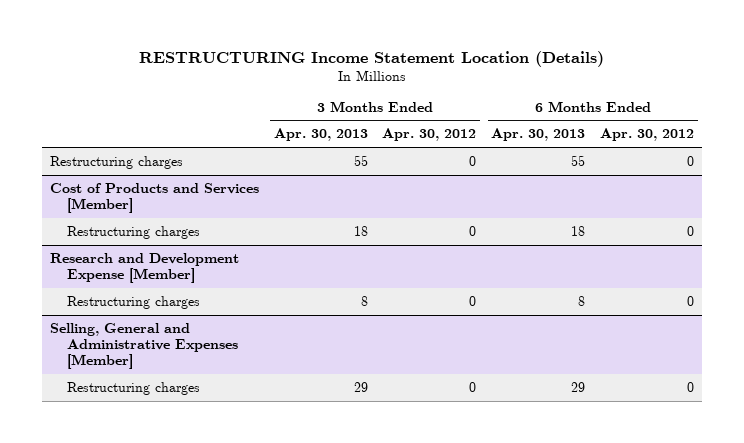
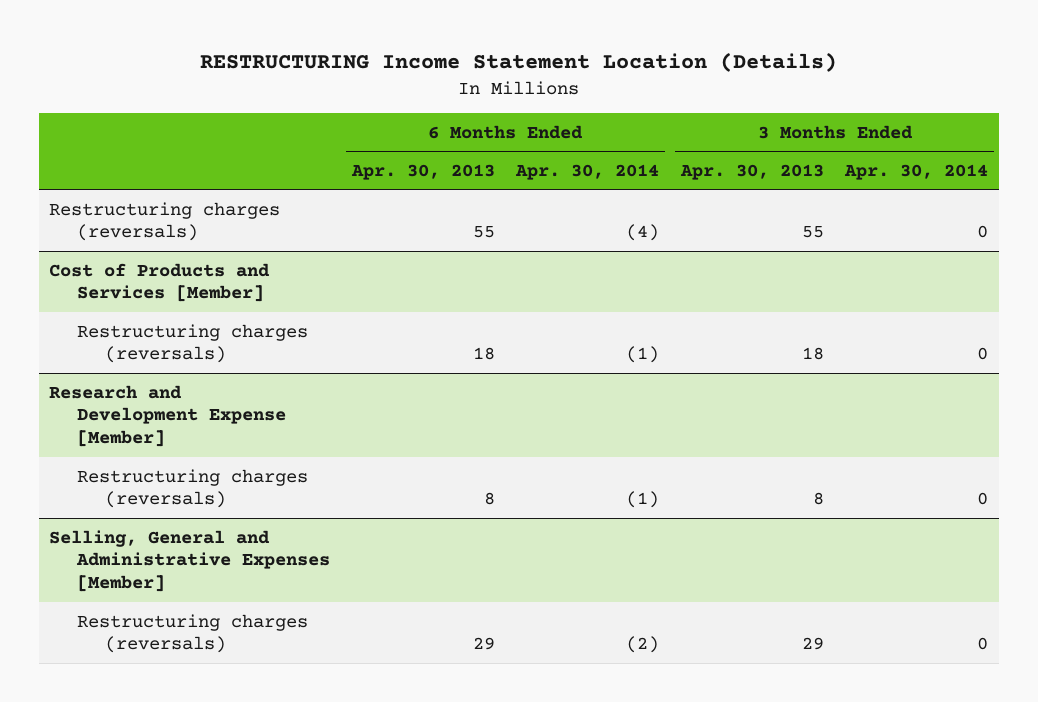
[382,128,477,142] Apr. 30, 2012 -> none
[600,128,695,142] Apr. 30, 2012 -> none
none -> [515,163,660,180] Apr. 30, 2014
none -> [844,163,989,180] Apr. 30, 2014
[49,155,183,169] Restructuring charges -> [49,201,281,242] Restructuring charges (reversals)
[66,225,200,239] Restructuring charges -> [77,323,309,364] Restructuring charges (reversals)
[66,295,200,309] Restructuring charges -> [77,468,309,509] Restructuring charges (reversals)
[66,381,200,395] Restructuring charges -> [77,613,309,654] Restructuring charges (reversals)

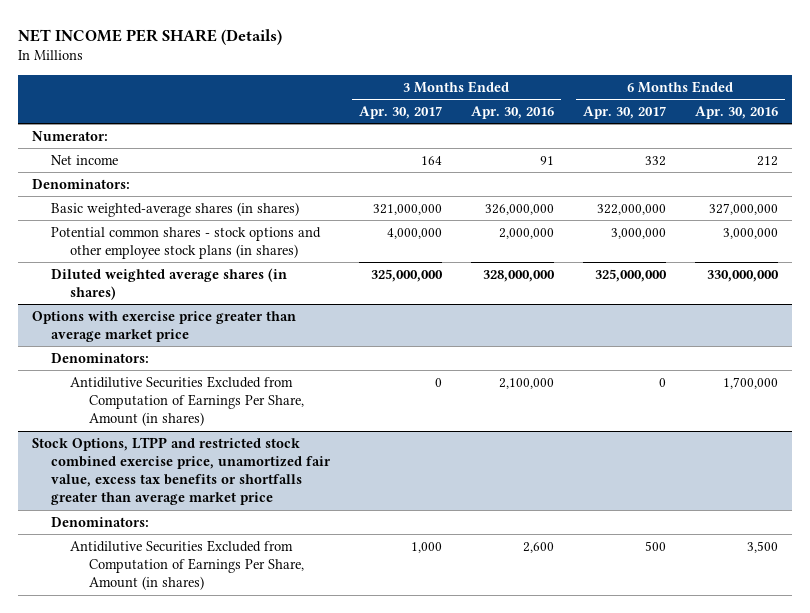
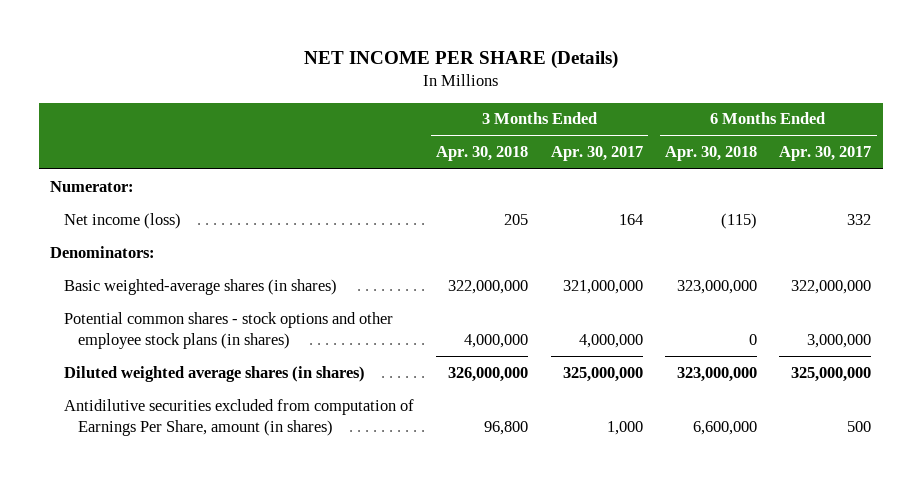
[470,105,554,119] Apr. 30, 2016 -> none
[694,105,778,119] Apr. 30, 2016 -> none
none -> [436,146,529,162] Apr. 30, 2018
none -> [665,146,758,162] Apr. 30, 2018
[51,154,119,165] Net income -> [64,212,182,229] Net income (loss)
[32,310,297,342] Options with exercise price greater than average market price -> none
[51,352,150,363] Denominators: -> none
[32,436,332,506] Stock Options, LTPP and restricted stock combined exercise price, unamortized fair value, excess tax benefits or shortfalls greater than average market price -> none
[51,516,150,527] Denominators: -> none
[69,539,304,591] Antidilutive Securities Excluded from Computation of Earnings Per Share, Amount (in shares) -> none
[69,375,304,427] Antidilutive Securities Excluded from Computation of Earnings Per Share, Amount (in shares) -> [64,398,415,436] Antidilutive securities excluded from computation of Earnings Per Share, amount (in shares)
[435,377,443,387] 0 -> [606,420,643,435] 1,000
[658,377,666,387] 0 -> [847,420,872,432] 500

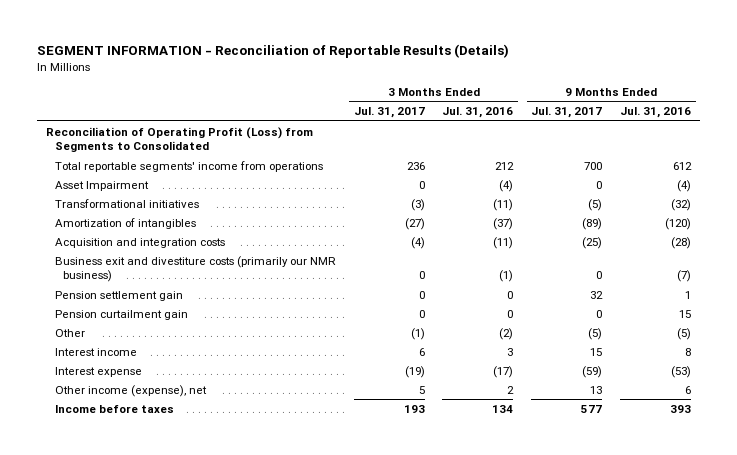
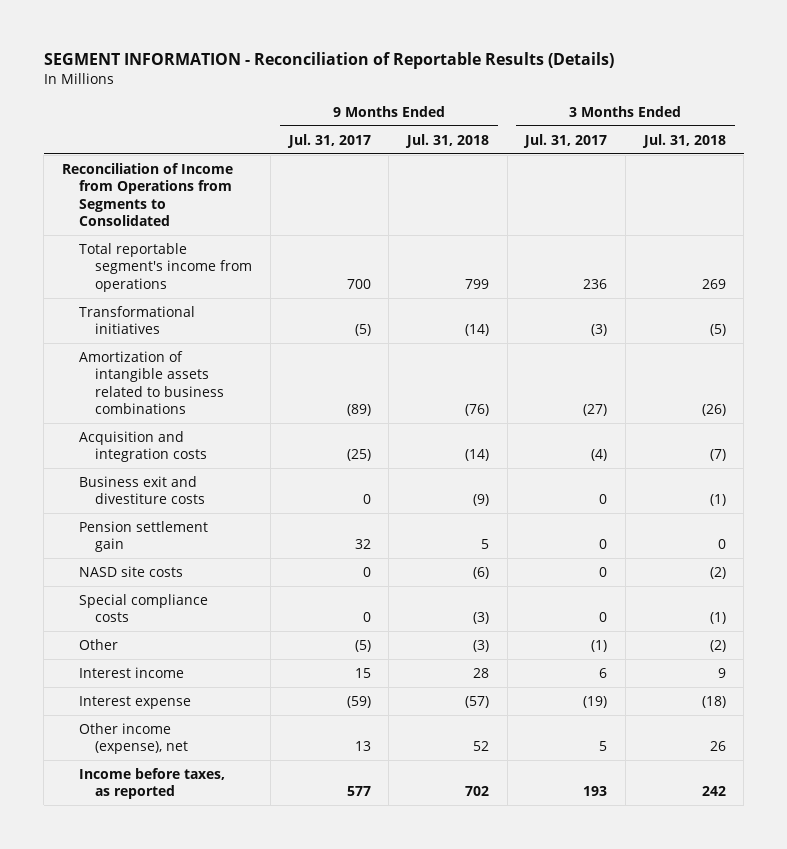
[442,107,514,119] Jul. 31, 2016 -> none
[620,107,692,119] Jul. 31, 2016 -> none
none -> [404,133,489,148] Jul. 31, 2018
none -> [641,133,726,148] Jul. 31, 2018
[54,180,149,191] Asset Impairment -> none
[46,126,314,153] Reconciliation of Operating Profit (Loss) from Segments to Consolidated -> [61,162,233,227] Reconciliation of Income from Operations from Segments to Consolidated
[54,160,323,172] Total reportable segments' income from operations -> [78,242,253,292] Total reportable segment's income from operations
[54,217,196,229] Amortization of intangibles -> [78,350,225,415] Amortization of intangible assets related to business combinations
[54,255,336,283] Business exit and divestiture costs (primarily our NMR business) -> [78,475,206,505] Business exit and divestiture costs
[54,309,188,320] Pension curtailment gain -> none
none -> [78,565,183,577] NASD site costs
none -> [78,593,208,623] Special compliance costs
[54,404,174,413] Income before taxes -> [78,767,225,800] Income before taxes, as reported

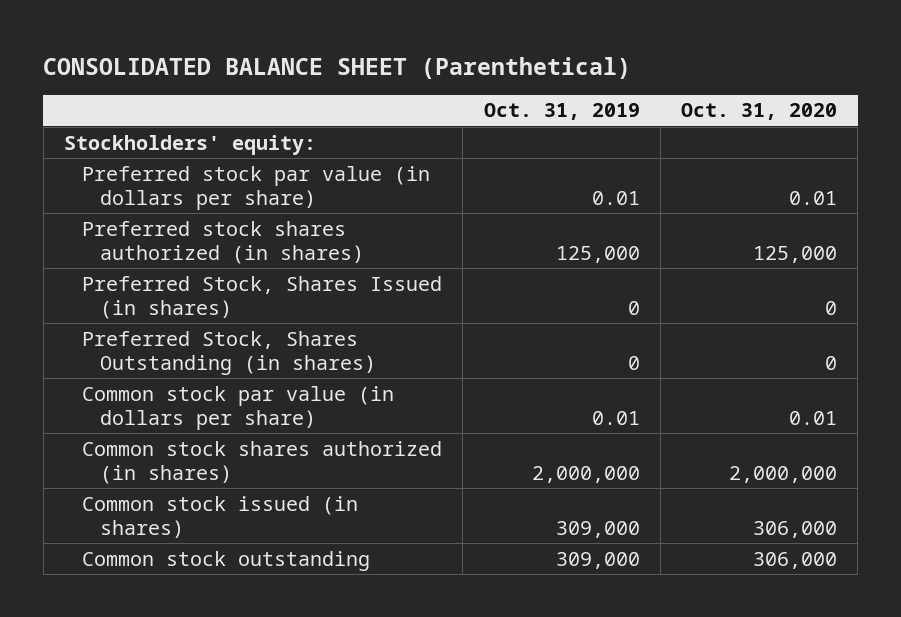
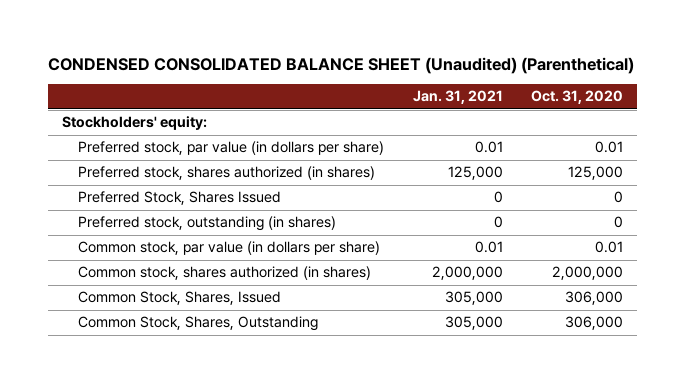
[43,56,632,79] CONSOLIDATED BALANCE SHEET (Parenthetical) -> [47,56,634,74] CONDENSED CONSOLIDATED BALANCE SHEET (Unaudited) (Parenthetical)
[483,103,640,121] Oct. 31, 2019 -> none
none -> [412,90,503,105] Jan. 31, 2021
[82,165,431,210] Preferred stock par value (in dollars per share) -> [78,141,385,156] Preferred stock, par value (in dollars per share)
[82,220,365,264] Preferred stock shares authorized (in shares) -> [78,166,376,181] Preferred stock, shares authorized (in shares)
[82,275,443,319] Preferred Stock, Shares Issued (in shares) -> [78,191,282,206] Preferred Stock, Shares Issued
[82,330,377,375] Preferred Stock, Shares Outstanding (in shares) -> [78,216,337,232] Preferred stock, outstanding (in shares)
[82,385,395,430] Common stock par value (in dollars per share) -> [78,241,381,256] Common stock, par value (in dollars per share)
[82,440,443,484] Common stock shares authorized (in shares) -> [78,266,372,281] Common stock, shares authorized (in shares)
[82,495,359,538] Common stock issued (in shares) -> [78,291,282,306] Common Stock, Shares, Issued
[82,550,371,571] Common stock outstanding -> [78,316,319,332] Common Stock, Shares, Outstanding

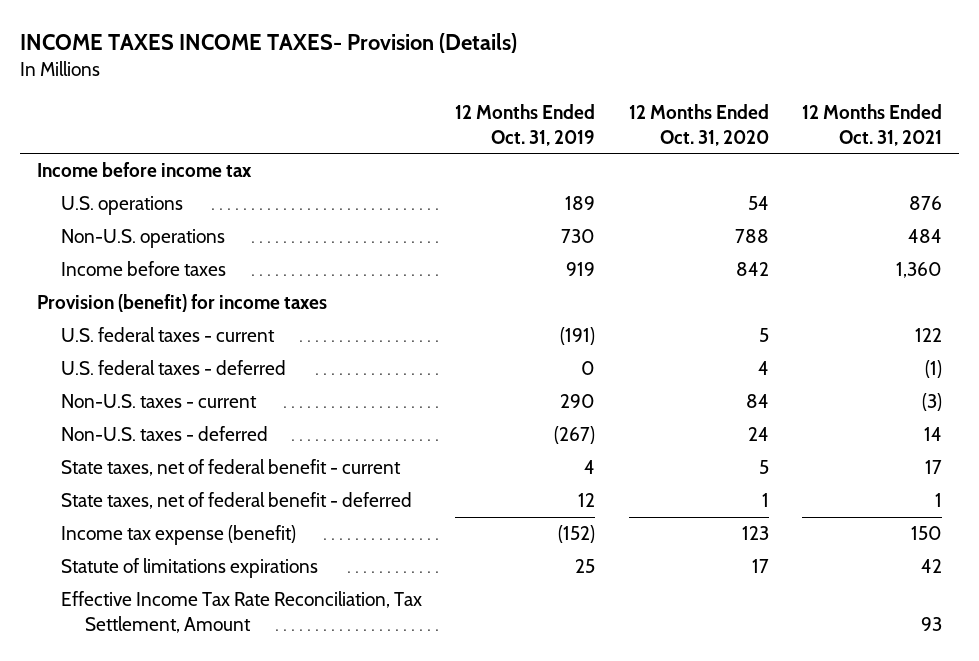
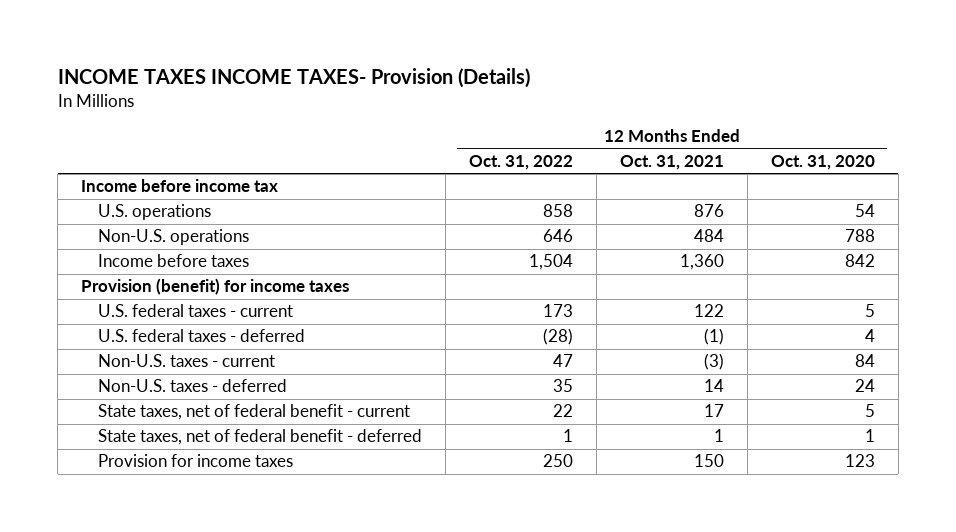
[455,103,596,146] 12 Months Ended Oct. 31, 2019 -> none
none -> [469,155,574,171] Oct. 31, 2022
[60,558,318,579] Statute of limitations expirations -> none
[60,591,422,634] Effective Income Tax Rate Reconciliation, Tax Settlement, Amount -> none
[60,525,296,546] Income tax expense (benefit) -> [98,454,294,468] Provision for income taxes

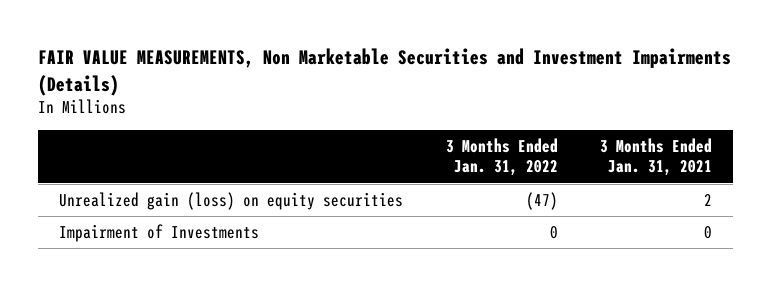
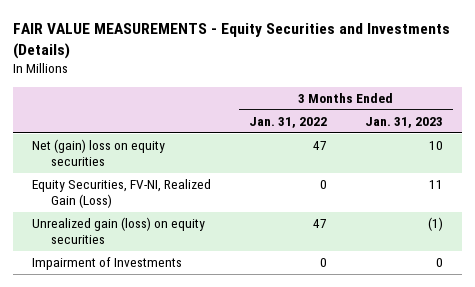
[38,48,732,96] FAIR VALUE MEASUREMENTS, Non Marketable Securities and Investment Impairments (Details) -> [12,22,450,59] FAIR VALUE MEASUREMENTS - Equity Securities and Investments (Details)
[599,138,712,177] 3 Months Ended Jan. 31, 2021 -> none
none -> [365,117,444,129] Jan. 31, 2023
none -> [31,139,165,167] Net (gain) loss on equity securities
none -> [31,179,211,209] Equity Securities, FV-NI, Realized Gain (Loss)
[525,192,558,211] (47) -> [313,219,328,229] 47

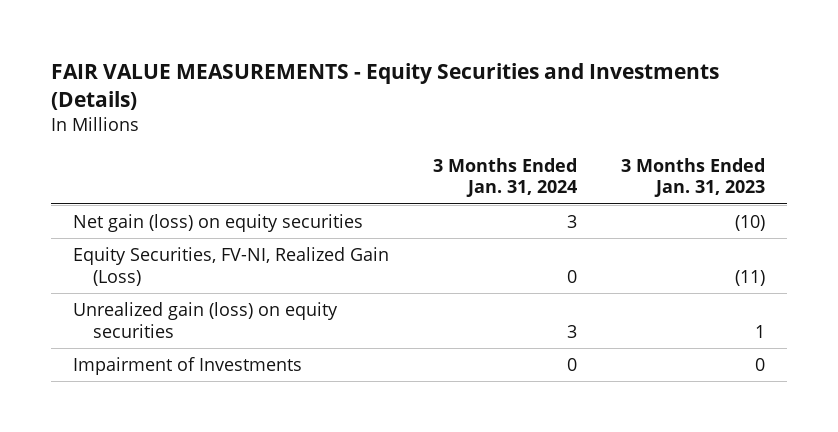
[249,117,328,129] Jan. 31, 2022 -> none
none -> [433,157,578,198] 3 Months Ended Jan. 31, 2024
[31,139,165,167] Net (gain) loss on equity securities -> [73,213,364,232] Net gain (loss) on equity securities
[429,141,444,151] 10 -> [734,214,765,231] (10)
[429,180,444,190] 11 -> [734,269,765,286] (11)
[428,217,444,232] (1) -> [754,324,765,338] 1

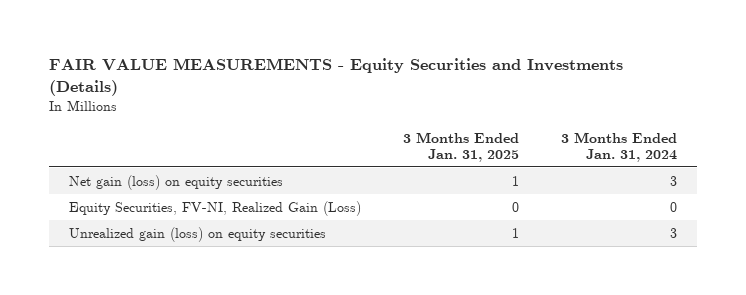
[620,157,765,198] 3 Months Ended Jan. 31, 2023 -> none
none -> [403,131,520,162] 3 Months Ended Jan. 31, 2025
[73,356,303,375] Impairment of Investments -> none

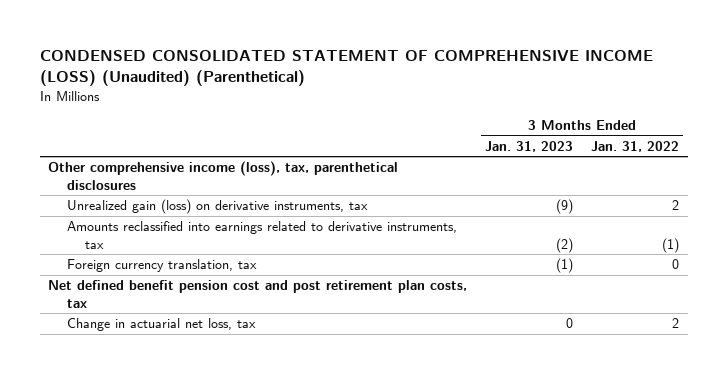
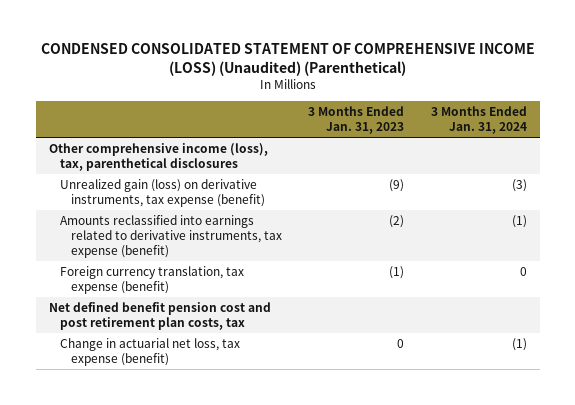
[590,140,679,152] Jan. 31, 2022 -> none
none -> [430,106,527,135] 3 Months Ended Jan. 31, 2024
[66,199,368,215] Unrealized gain (loss) on derivative instruments, tax -> [60,178,266,208] Unrealized gain (loss) on derivative instruments, tax expense (benefit)
[66,221,457,249] Amounts reclassified into earnings related to derivative instruments, tax -> [60,214,283,259] Amounts reclassified into earnings related to derivative instruments, tax expense (benefit)
[66,259,257,273] Foreign currency translation, tax -> [60,265,245,295] Foreign currency translation, tax expense (benefit)
[66,318,256,332] Change in actuarial net loss, tax -> [60,337,241,367] Change in actuarial net loss, tax expense (benefit)

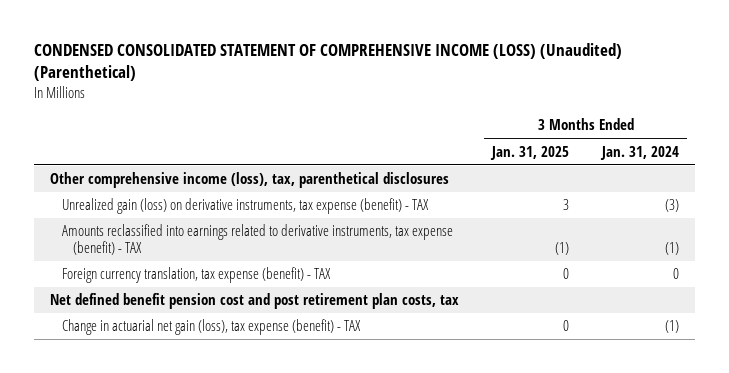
[308,106,405,135] 3 Months Ended Jan. 31, 2023 -> none
none -> [490,145,570,160] Jan. 31, 2025
[60,178,266,208] Unrealized gain (loss) on derivative instruments, tax expense (benefit) -> [61,198,429,215] Unrealized gain (loss) on derivative instruments, tax expense (benefit) - TAX
[60,214,283,259] Amounts reclassified into earnings related to derivative instruments, tax expense (benefit) -> [61,224,453,256] Amounts reclassified into earnings related to derivative instruments, tax expense (benefit) - TAX
[60,265,245,295] Foreign currency translation, tax expense (benefit) -> [61,267,331,284] Foreign currency translation, tax expense (benefit) - TAX
[60,337,241,367] Change in actuarial net loss, tax expense (benefit) -> [61,319,361,336] Change in actuarial net gain (loss), tax expense (benefit) - TAX

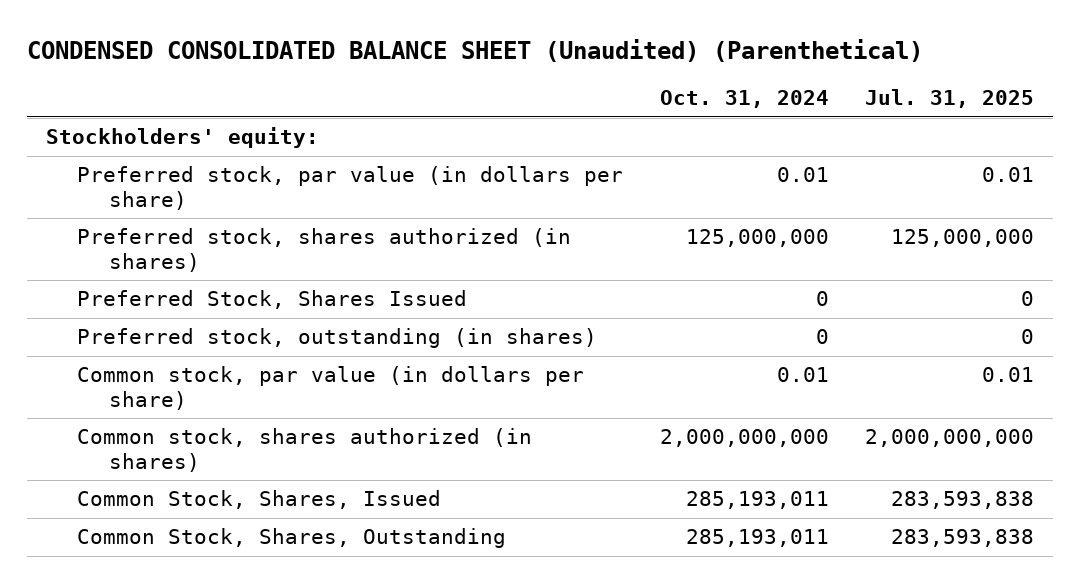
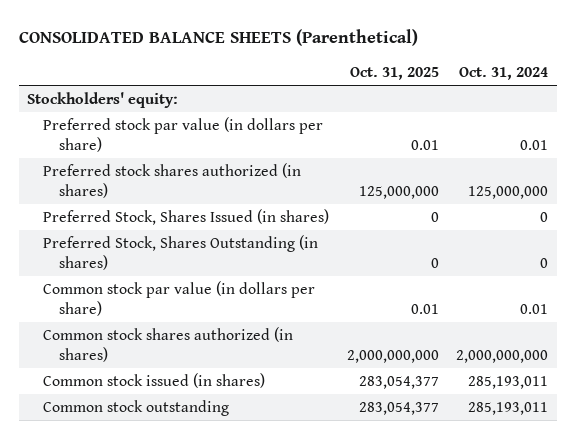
[27,38,924,62] CONDENSED CONSOLIDATED BALANCE SHEET (Unaudited) (Parenthetical) -> [18,29,418,47] CONSOLIDATED BALANCE SHEETS (Parenthetical)
[865,89,1035,109] Jul. 31, 2025 -> none
none -> [349,66,439,80] Oct. 31, 2025
[77,166,624,210] Preferred stock, par value (in dollars per share) -> [43,117,324,152] Preferred stock par value (in dollars per share)
[77,228,572,272] Preferred stock, shares authorized (in shares) -> [43,163,302,198] Preferred stock shares authorized (in shares)
[77,290,468,310] Preferred Stock, Shares Issued -> [43,209,330,226] Preferred Stock, Shares Issued (in shares)
[77,328,598,349] Preferred stock, outstanding (in shares) -> [43,235,319,270] Preferred Stock, Shares Outstanding (in shares)
[77,366,585,410] Common stock, par value (in dollars per share) -> [43,281,316,316] Common stock par value (in dollars per share)
[77,428,533,472] Common stock, shares authorized (in shares) -> [43,327,294,362] Common stock shares authorized (in shares)
[77,490,442,510] Common Stock, Shares, Issued -> [43,373,266,389] Common stock issued (in shares)
[77,528,507,549] Common Stock, Shares, Outstanding -> [43,400,230,417] Common stock outstanding

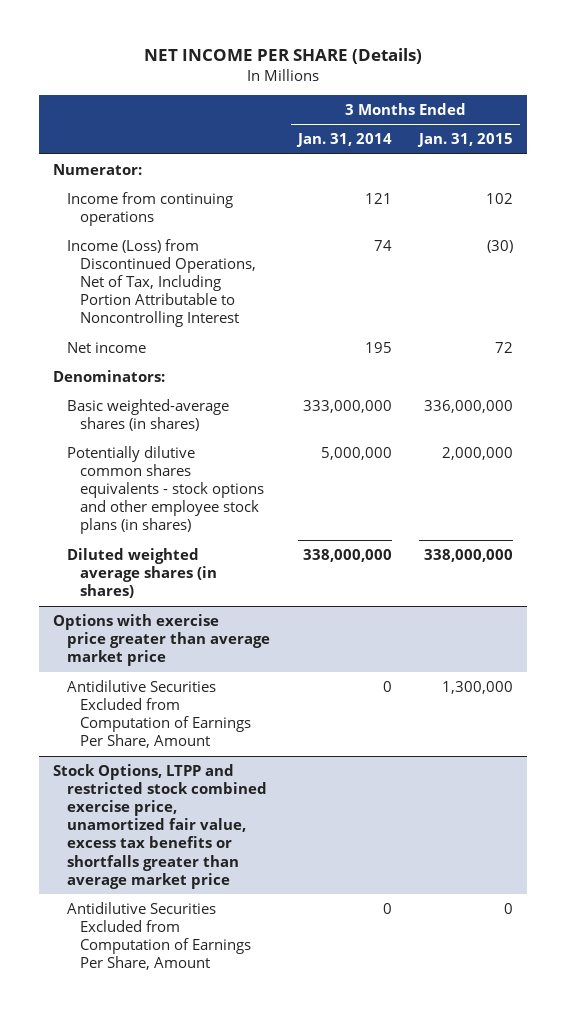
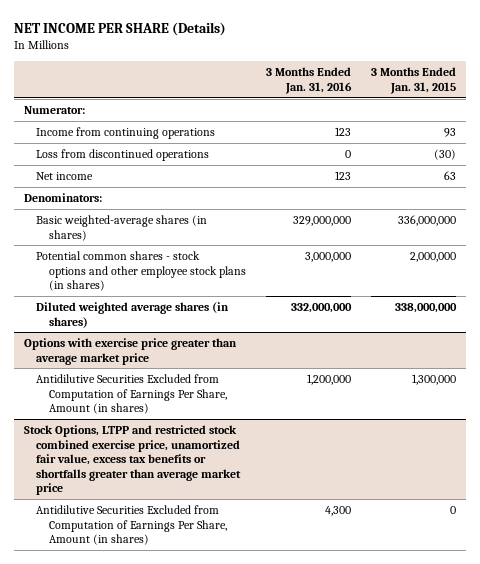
[295,133,392,148] Jan. 31, 2014 -> none
none -> [265,67,352,94] 3 Months Ended Jan. 31, 2016
[486,192,514,204] 102 -> [443,128,456,138] 93
[66,238,257,328] Income (Loss) from Discontinued Operations, Net of Tax, Including Portion Attributable to Noncontrolling Interest -> [36,149,210,162] Loss from discontinued operations
[495,341,514,353] 72 -> [443,171,456,181] 63
[66,445,265,535] Potentially dilutive common shares equivalents - stock options and other employee stock plans (in shares) -> [36,251,246,292] Potential common shares - stock options and other employee stock plans (in shares)
[66,679,252,749] Antidilutive Securities Excluded from Computation of Earnings Per Share, Amount -> [36,374,227,415] Antidilutive Securities Excluded from Computation of Earnings Per Share, Amount (in shares)
[66,901,252,971] Antidilutive Securities Excluded from Computation of Earnings Per Share, Amount -> [36,505,227,546] Antidilutive Securities Excluded from Computation of Earnings Per Share, Amount (in shares)

